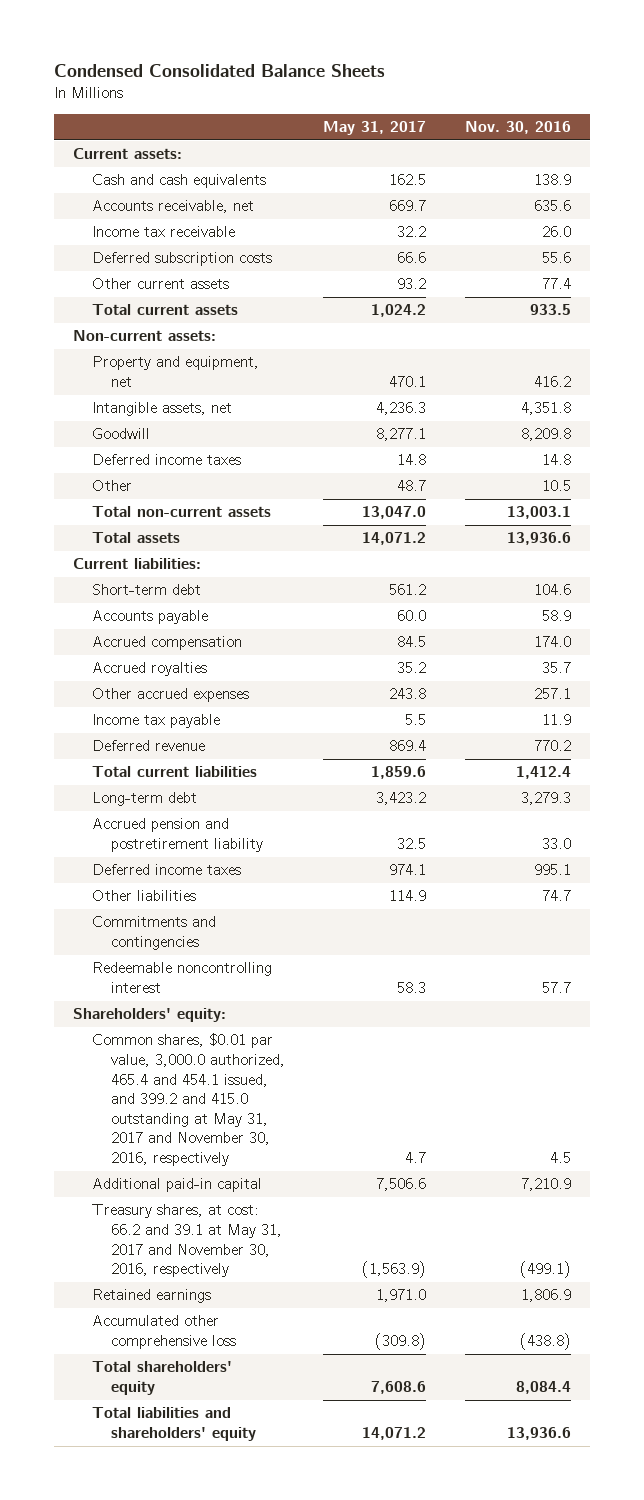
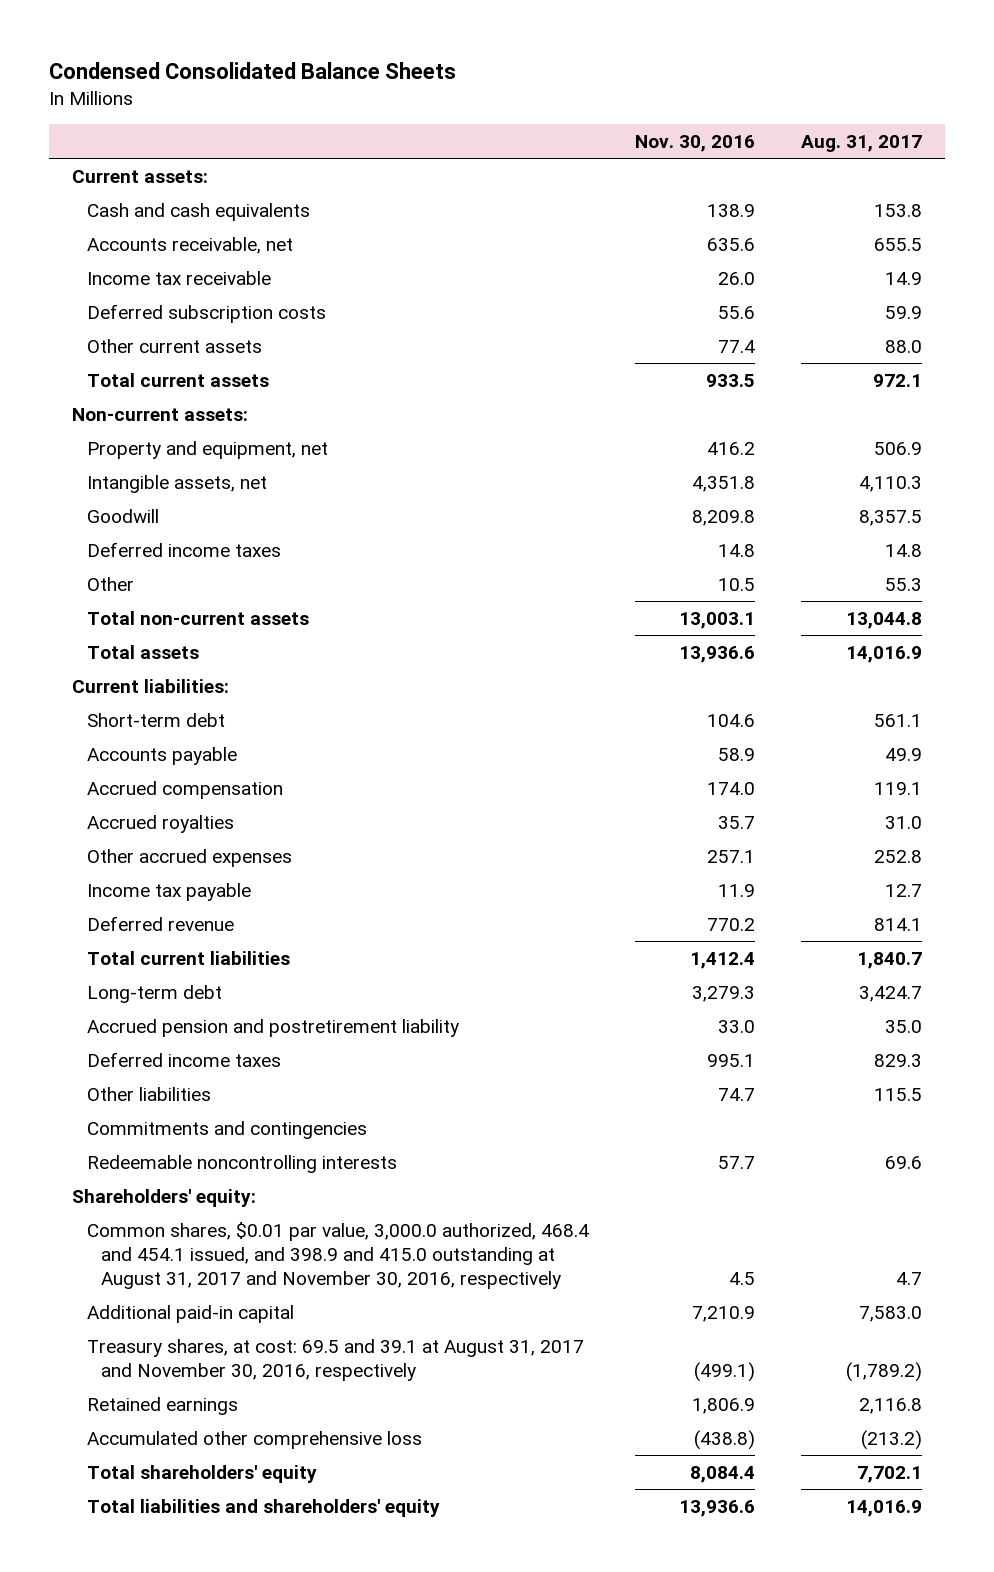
[323,120,427,135] May 31, 2017 -> none
none -> [800,135,922,153] Aug. 31, 2017
[91,962,272,994] Redeemable noncontrolling interest -> [86,1154,397,1173] Redeemable noncontrolling interests
[91,1033,285,1166] Common shares, $0.01 par value, 3,000.0 authorized, 465.4 and 454.1 issued, and 399.2 and 415.0 outstanding at May 31, 2017 and November 30, 2016, respectively -> [86,1221,589,1289] Common shares, $0.01 par value, 3,000.0 authorized, 468.4 and 454.1 issued, and 398.9 and 415.0 outstanding at August 31, 2017 and November 30, 2016, respectively
[91,1204,282,1278] Treasury shares, at cost: 66.2 and 39.1 at May 31, 2017 and November 30, 2016, respectively -> [86,1338,584,1381] Treasury shares, at cost: 69.5 and 39.1 at August 31, 2017 and November 30, 2016, respectively

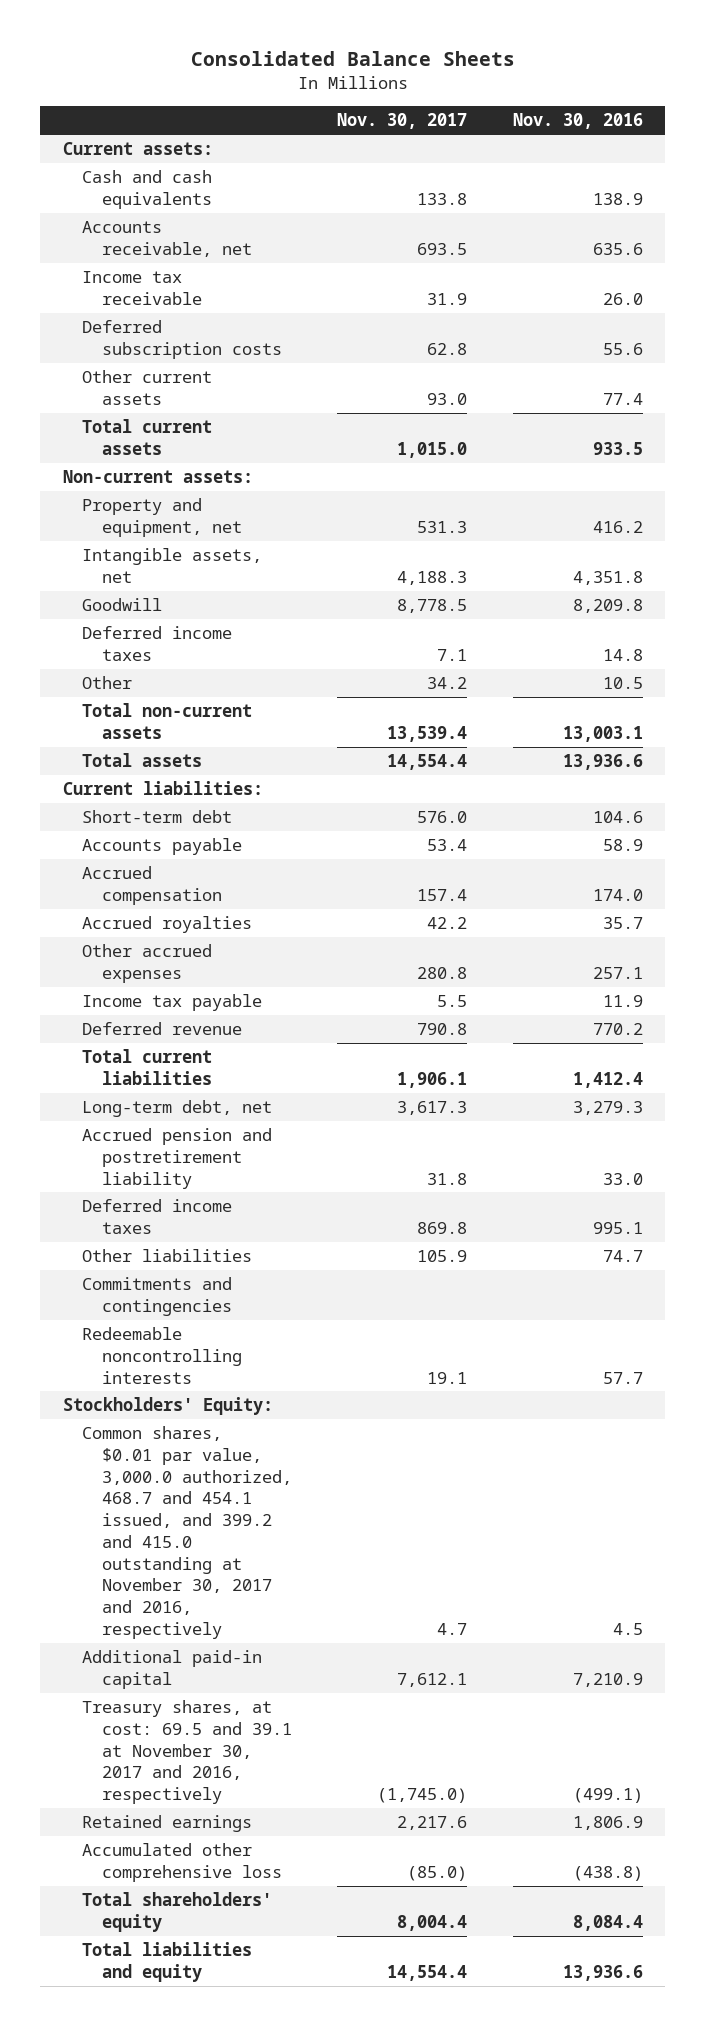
[49,62,457,80] Condensed Consolidated Balance Sheets -> [190,51,515,67] Consolidated Balance Sheets
[800,135,922,153] Aug. 31, 2017 -> none
none -> [337,113,468,130] Nov. 30, 2017
[86,984,222,1003] Long-term debt -> [82,1100,273,1118] Long-term debt, net
[72,1188,257,1207] Shareholders' equity: -> [62,1397,273,1416] Stockholders' Equity:
[86,1221,589,1289] Common shares, $0.01 par value, 3,000.0 authorized, 468.4 and 454.1 issued, and 398.9 and 415.0 outstanding at August 31, 2017 and November 30, 2016, respectively -> [82,1426,293,1640] Common shares, $0.01 par value, 3,000.0 authorized, 468.7 and 454.1 issued, and 399.2 and 415.0 outstanding at November 30, 2017 and 2016, respectively
[86,1338,584,1381] Treasury shares, at cost: 69.5 and 39.1 at August 31, 2017 and November 30, 2016, respectively -> [82,1700,293,1805] Treasury shares, at cost: 69.5 and 39.1 at November 30, 2017 and 2016, respectively
[86,1498,440,1517] Total liabilities and shareholders' equity -> [82,1942,253,1982] Total liabilities and equity

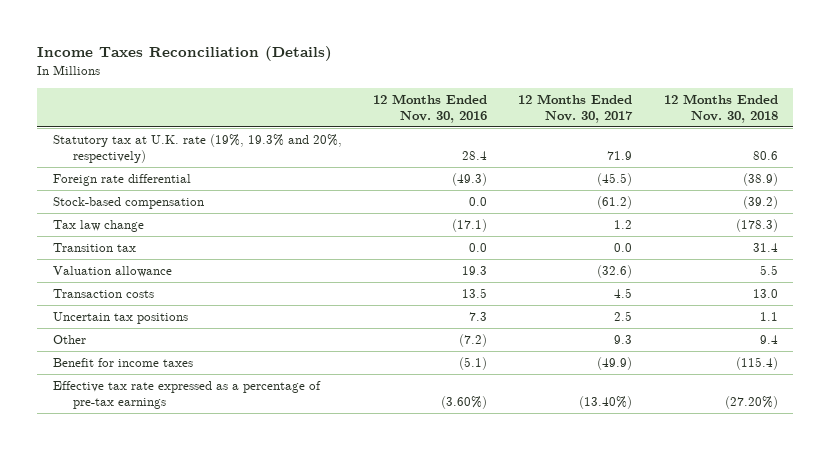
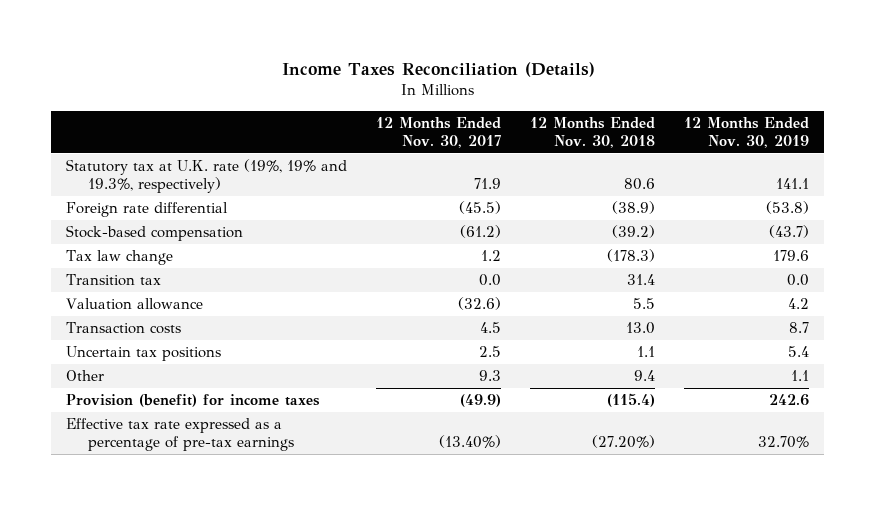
[373,94,488,123] 12 Months Ended Nov. 30, 2016 -> none
none -> [684,116,810,148] 12 Months Ended Nov. 30, 2019
[52,134,342,163] Statutory tax at U.K. rate (19%, 19.3% and 20%, respectively) -> [65,159,347,194] Statutory tax at U.K. rate (19%, 19% and 19.3%, respectively)
[52,358,193,368] Benefit for income taxes -> [65,394,320,408] Provision (benefit) for income taxes

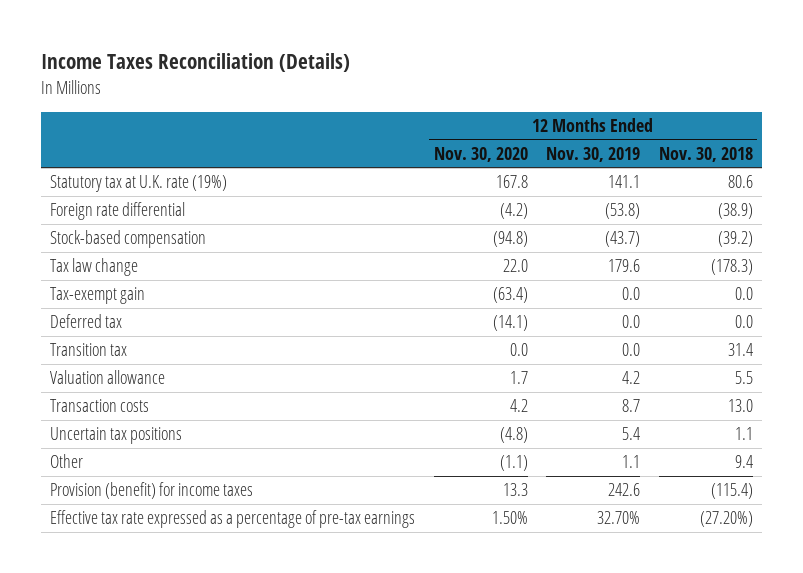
[376,116,502,148] 12 Months Ended Nov. 30, 2017 -> none
none -> [433,146,528,162] Nov. 30, 2020
[65,159,347,194] Statutory tax at U.K. rate (19%, 19% and 19.3%, respectively) -> [50,175,228,193] Statutory tax at U.K. rate (19%)
none -> [50,287,146,305] Tax-exempt gain
none -> [50,314,123,329] Deferred tax

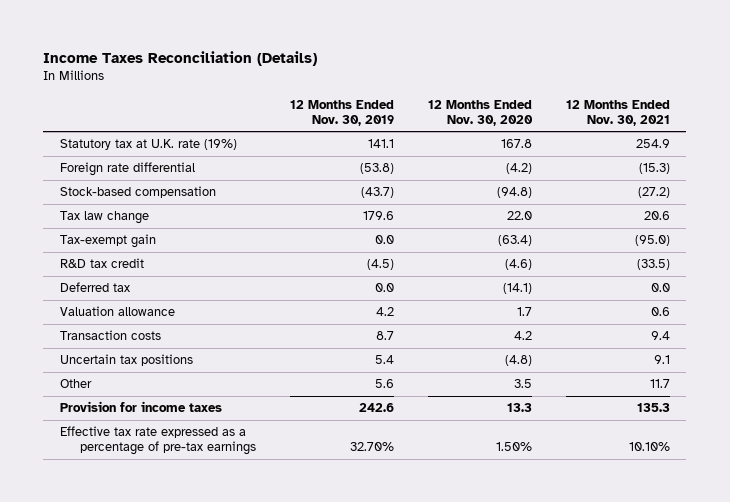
[658,146,753,162] Nov. 30, 2018 -> none
none -> [565,99,670,126] 12 Months Ended Nov. 30, 2021
none -> [60,258,145,269] R&D tax credit
[50,343,128,357] Transition tax -> none
[499,455,528,472] (1.1) -> [513,379,532,389] 3.5
[622,455,641,469] 1.1 -> [375,379,395,389] 5.6
[50,482,254,500] Provision (benefit) for income taxes -> [60,401,223,413] Provision for income taxes

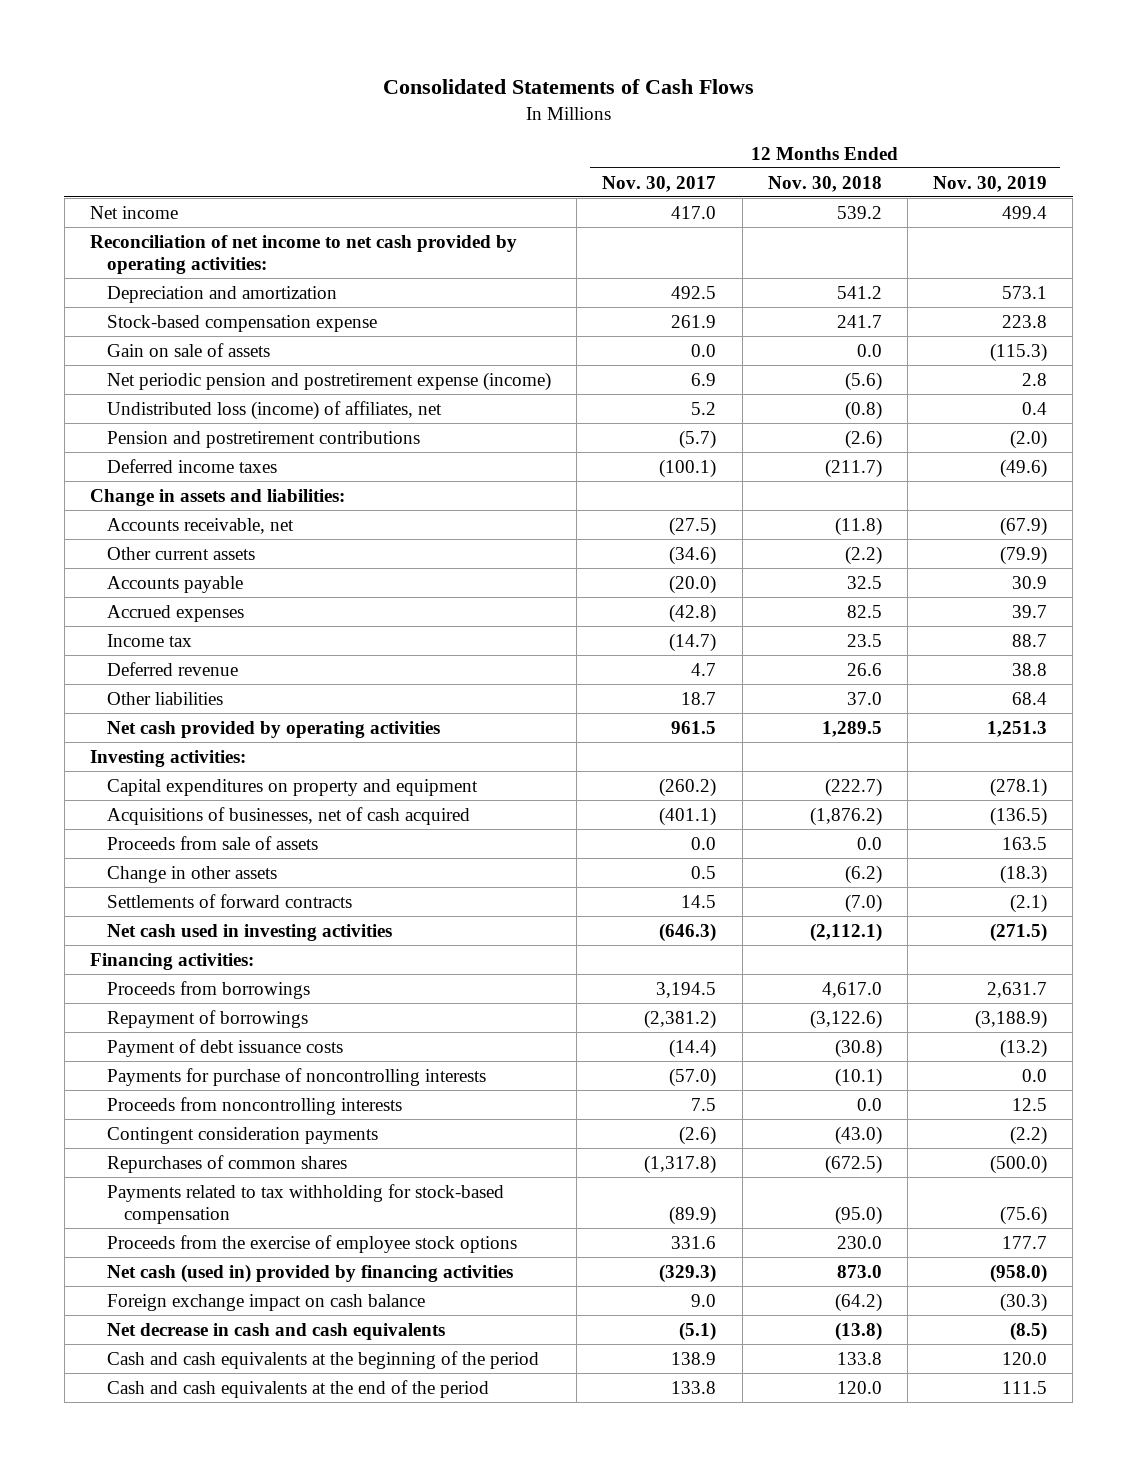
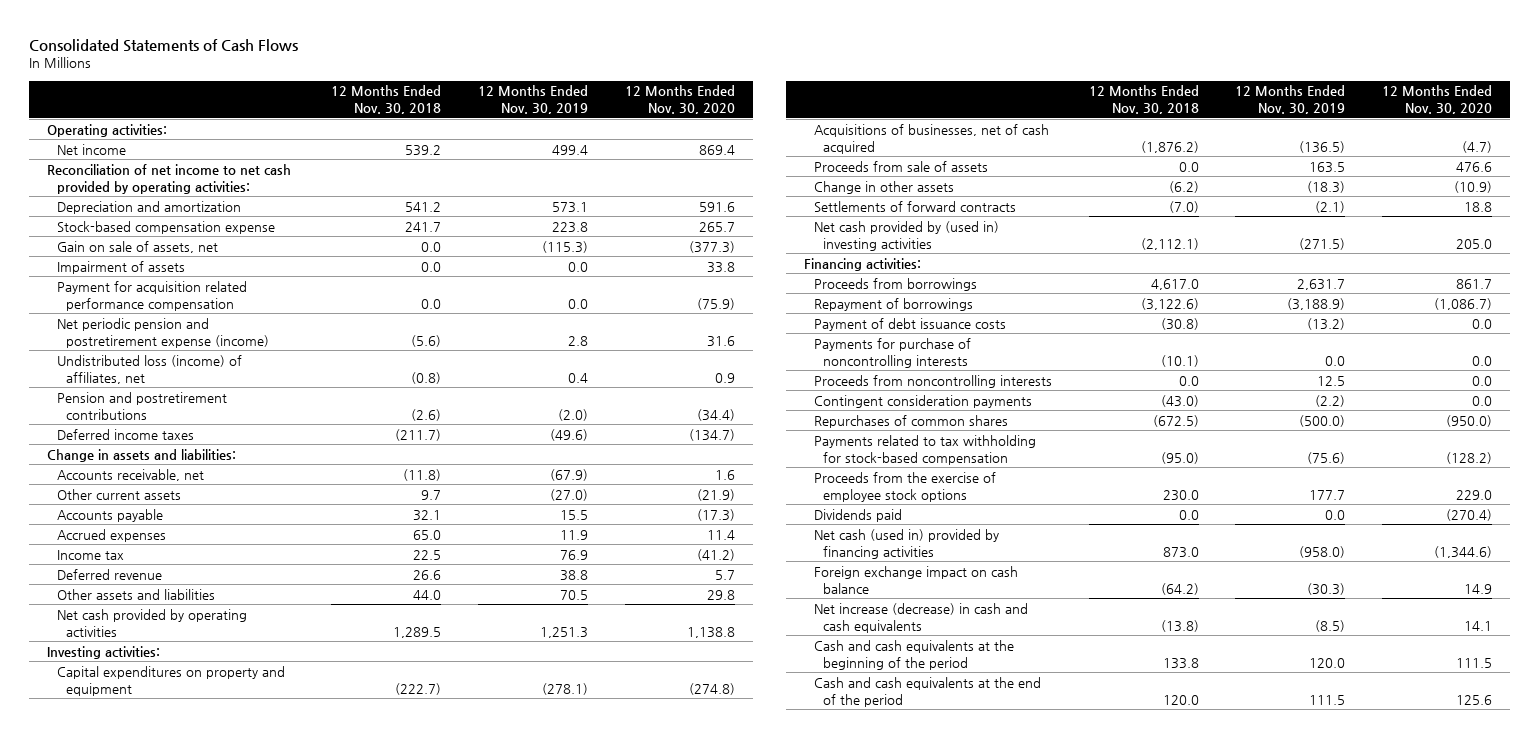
[602,175,717,192] Nov. 30, 2017 -> none
none -> [624,85,735,115] 12 Months Ended Nov. 30, 2020
none -> [47,123,168,137] Operating activities:
[107,342,271,357] Gain on sale of assets -> [56,240,218,253] Gain on sale of assets, net
none -> [56,260,185,274] Impairment of assets
none -> [56,280,247,311] Payment for acquisition related performance compensation
[844,545,882,565] (2.2) -> [421,489,442,500] 9.7
[1000,545,1048,565] (79.9) -> [550,488,589,501] (27.0)
[846,575,882,589] 32.5 -> [413,509,442,521] 32.1
[1012,575,1048,589] 30.9 -> [560,509,589,520] 15.5
[846,604,882,618] 82.5 -> [413,529,442,540] 65.0
[1012,604,1048,618] 39.7 -> [560,529,589,540] 11.9
[846,633,882,647] 23.5 -> [413,549,442,560] 22.5
[1012,633,1048,647] 88.7 -> [560,549,589,560] 76.9
[107,691,224,705] Other liabilities -> [56,588,215,600] Other assets and liabilities
[846,691,882,705] 37.0 -> [413,589,442,600] 44.0
[1012,691,1048,705] 68.4 -> [560,589,589,600] 70.5
[107,923,393,941] Net cash used in investing activities -> [813,220,999,251] Net cash provided by (used in) investing activities
none -> [813,508,902,522] Dividends paid
[107,1322,446,1340] Net decrease in cash and cash equivalents -> [813,602,1028,633] Net increase (decrease) in cash and cash equivalents

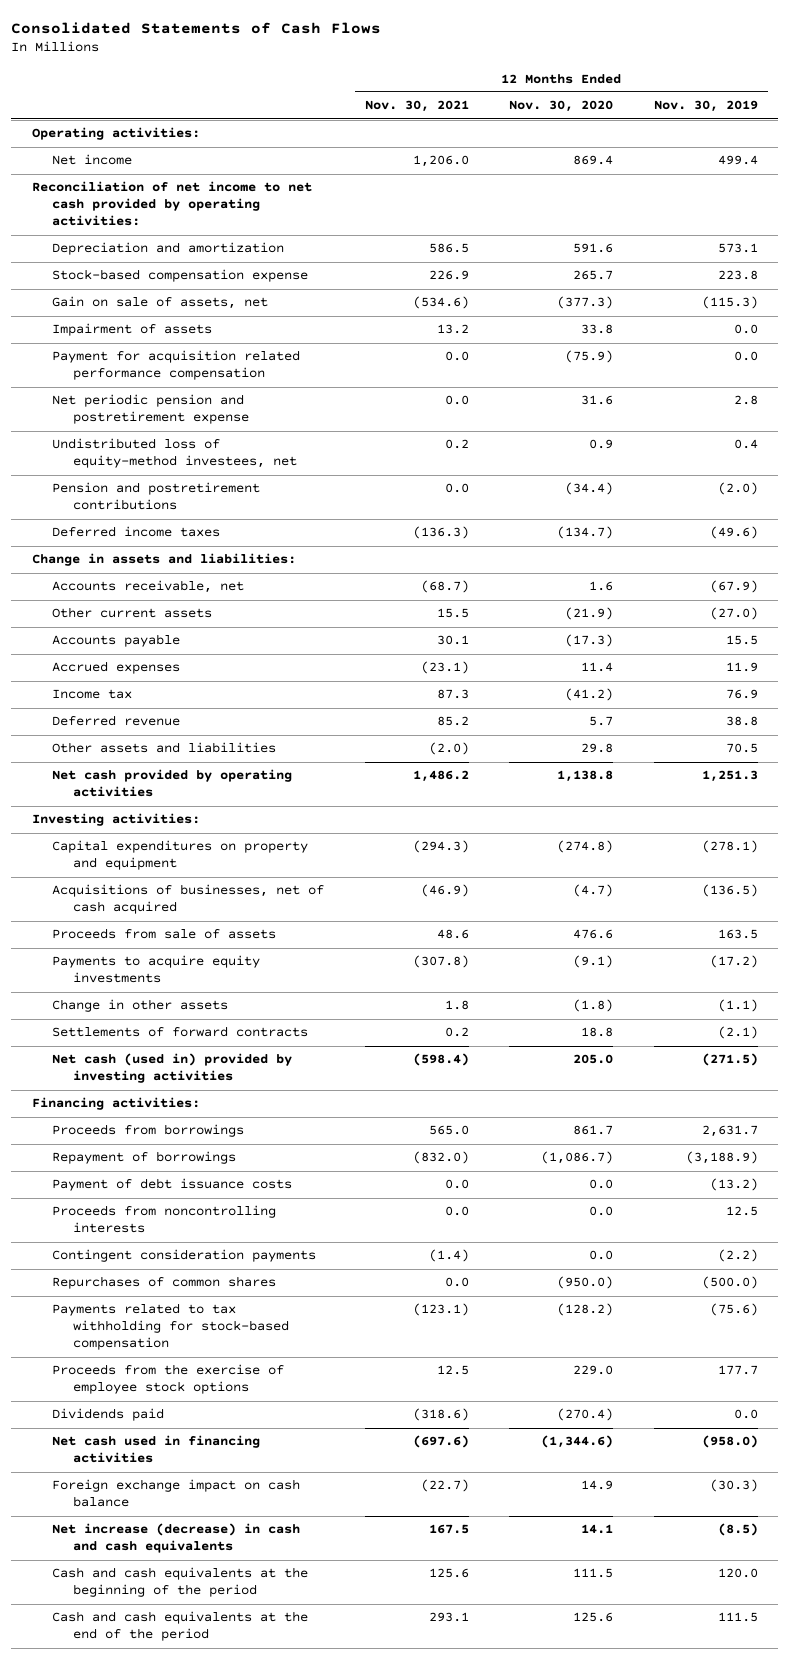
[331,85,442,115] 12 Months Ended Nov. 30, 2018 -> none
none -> [364,100,469,113] Nov. 30, 2021
[56,317,270,348] Net periodic pension and postretirement expense (income) -> [52,394,249,425] Net periodic pension and postretirement expense
[56,354,242,384] Undistributed loss (income) of affiliates, net -> [52,438,297,469] Undistributed loss of equity-method investees, net
none -> [52,955,261,984] Payments to acquire equity investments
[1307,180,1346,193] (18.3) -> [717,999,758,1013] (1.1)
[1453,180,1492,193] (10.9) -> [573,999,614,1013] (1.8)
[813,220,999,251] Net cash provided by (used in) investing activities -> [52,1053,293,1084] Net cash (used in) provided by investing activities
[813,337,971,368] Payments for purchase of noncontrolling interests -> none
[813,528,999,559] Net cash (used in) provided by financing activities -> [52,1435,261,1464] Net cash used in financing activities

